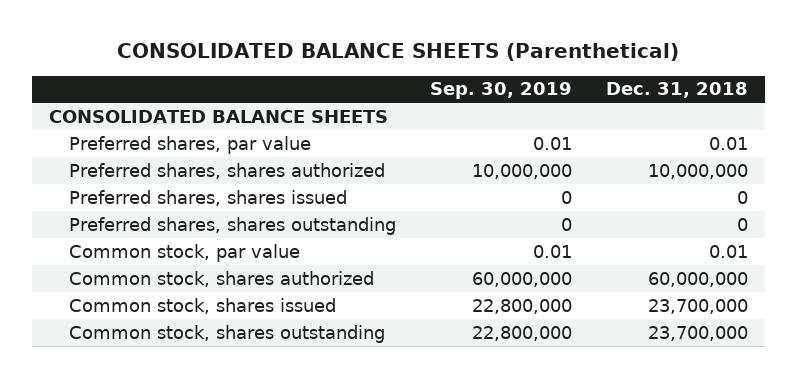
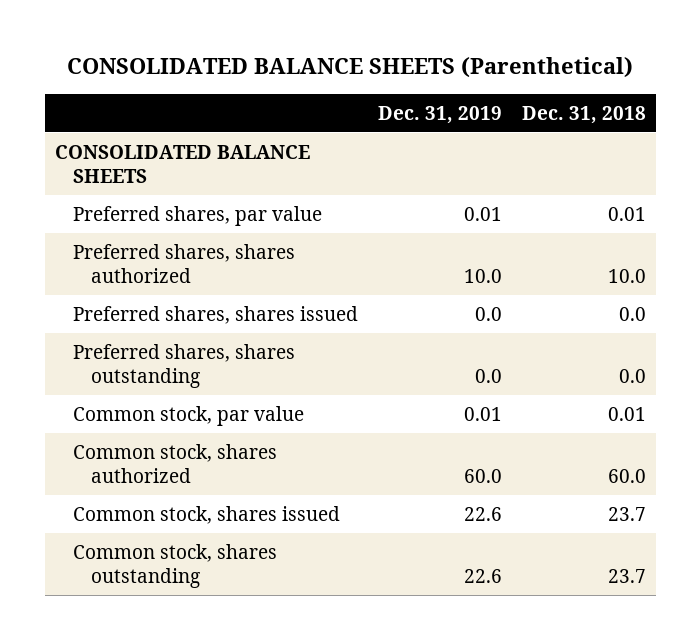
[430,82,573,100] Sep. 30, 2019 -> none
none -> [377,105,502,124] Dec. 31, 2019
[648,163,749,179] 10,000,000 -> [607,268,646,283] 10.0
[737,190,749,204] 0 -> [618,307,646,322] 0.0
[737,217,749,231] 0 -> [618,368,646,383] 0.0
[648,271,749,287] 60,000,000 -> [607,468,646,483] 60.0
[648,298,749,314] 23,700,000 -> [607,507,646,522] 23.7
[648,325,749,341] 23,700,000 -> [607,568,646,583] 23.7

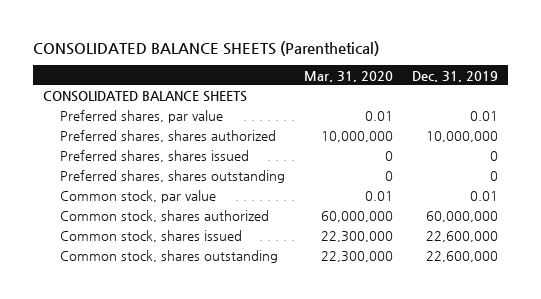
[521,105,646,124] Dec. 31, 2018 -> none
none -> [304,70,394,82] Mar. 31, 2020
[463,268,502,283] 10.0 -> [426,131,499,143] 10,000,000
[474,307,502,322] 0.0 -> [490,151,499,162] 0
[474,368,502,383] 0.0 -> [490,171,499,182] 0
[463,468,502,483] 60.0 -> [426,211,499,223] 60,000,000
[463,507,502,522] 22.6 -> [426,231,499,243] 22,600,000
[463,568,502,583] 22.6 -> [426,251,499,263] 22,600,000

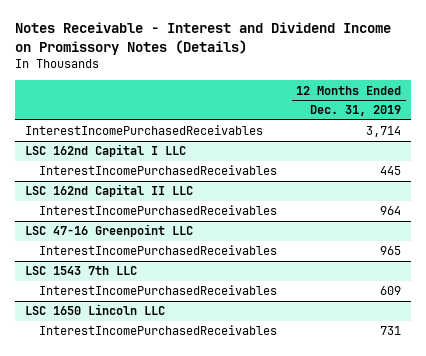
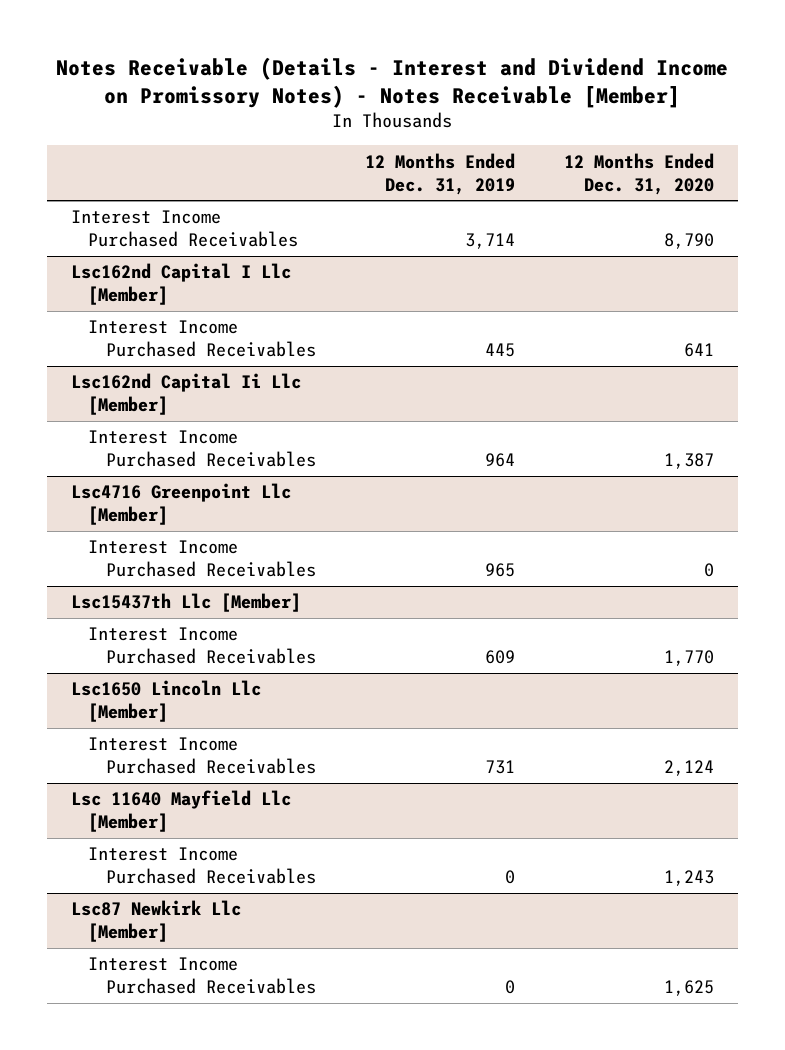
[14,22,391,56] Notes Receivable - Interest and Dividend Income on Promissory Notes (Details) -> [56,56,729,108] Notes Receivable (Details - Interest and Dividend Income on Promissory Notes) - Notes Receivable [Member]
none -> [563,152,714,195] 12 Months Ended Dec. 31, 2020
[24,125,263,136] InterestIncomePurchasedReceivables -> [71,210,299,248] Interest Income Purchased Receivables
[24,144,186,158] LSC 162nd Capital I LLC -> [71,263,292,306] Lsc162nd Capital I Llc [Member]
[38,165,277,176] InterestIncomePurchasedReceivables -> [88,320,316,358] Interest Income Purchased Receivables
[24,184,193,198] LSC 162nd Capital II LLC -> [71,373,302,416] Lsc162nd Capital Ii Llc [Member]
[38,205,277,216] InterestIncomePurchasedReceivables -> [88,430,316,468] Interest Income Purchased Receivables
[24,224,193,238] LSC 47-16 Greenpoint LLC -> [71,483,292,526] Lsc4716 Greenpoint Llc [Member]
[38,245,277,256] InterestIncomePurchasedReceivables -> [88,540,316,578] Interest Income Purchased Receivables
[24,266,137,276] LSC 1543 7th LLC -> [71,593,302,613] Lsc15437th Llc [Member]
[38,285,277,296] InterestIncomePurchasedReceivables -> [88,627,316,665] Interest Income Purchased Receivables
[24,304,165,316] LSC 1650 Lincoln LLC -> [71,680,262,723] Lsc1650 Lincoln Llc [Member]
[38,325,277,336] InterestIncomePurchasedReceivables -> [88,737,316,775] Interest Income Purchased Receivables
none -> [71,790,292,833] Lsc 11640 Mayfield Llc [Member]
none -> [88,847,316,885] Interest Income Purchased Receivables
none -> [71,900,242,943] Lsc87 Newkirk Llc [Member]
none -> [88,957,316,995] Interest Income Purchased Receivables

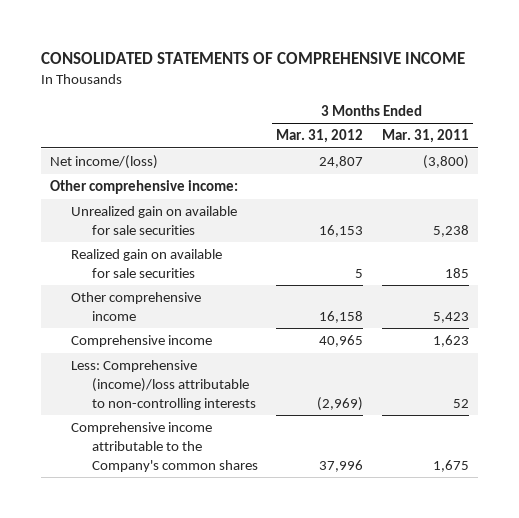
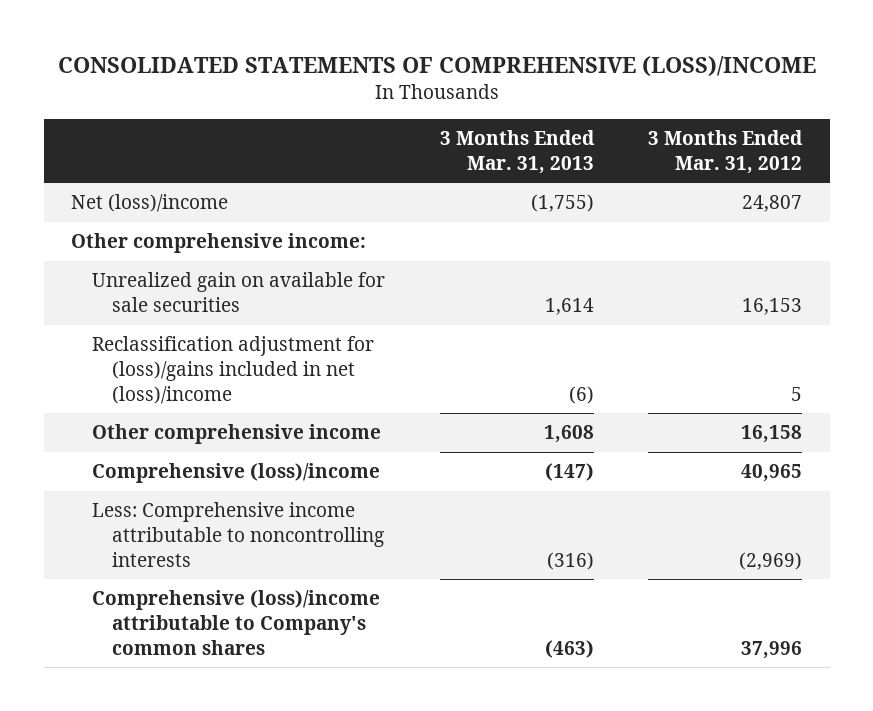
[40,51,465,64] CONSOLIDATED STATEMENTS OF COMPREHENSIVE INCOME -> [57,56,816,78] CONSOLIDATED STATEMENTS OF COMPREHENSIVE (LOSS)/INCOME
[381,129,469,144] Mar. 31, 2011 -> none
none -> [439,129,595,174] 3 Months Ended Mar. 31, 2013
[49,155,158,170] Net income/(loss) -> [71,194,229,213] Net (loss)/income
[70,249,222,278] Realized gain on available for sale securities -> none
none -> [91,336,374,404] Reclassification adjustment for (loss)/gains included in net (loss)/income
[70,335,212,348] Comprehensive income -> [91,463,380,484] Comprehensive (loss)/income
[70,360,256,410] Less: Comprehensive (income)/loss attributable to non-controlling interests -> [91,502,385,567] Less: Comprehensive income attributable to noncontrolling interests
[70,422,258,472] Comprehensive income attributable to the Company's common shares -> [91,590,380,655] Comprehensive (loss)/income attributable to Company's common shares

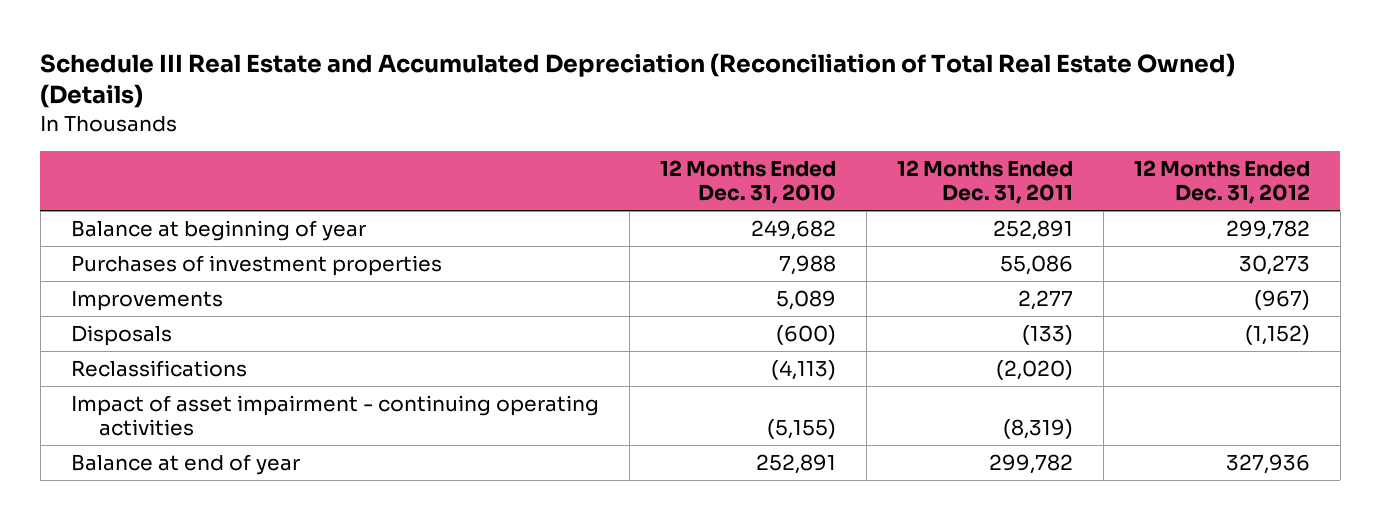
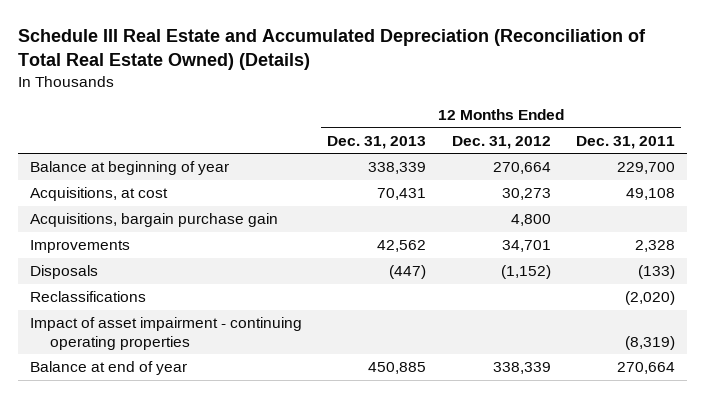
[659,160,836,205] 12 Months Ended Dec. 31, 2010 -> none
none -> [327,135,427,149] Dec. 31, 2013
[70,254,442,276] Purchases of investment properties -> none
[992,219,1073,240] 252,891 -> [616,162,675,175] 229,700
[1225,219,1310,240] 299,782 -> [492,162,551,175] 270,664
none -> [30,187,169,202] Acquisitions, at cost
none -> [30,213,279,228] Acquisitions, bargain purchase gain
[1017,289,1073,310] 2,277 -> [634,240,675,253] 2,328
[1253,289,1310,310] (967) -> [501,240,551,253] 34,701
[70,394,599,437] Impact of asset impairment - continuing operating activities -> [30,317,303,350] Impact of asset impairment - continuing operating properties
[988,453,1073,474] 299,782 -> [616,362,675,375] 270,664
[1225,453,1310,474] 327,936 -> [492,362,551,375] 338,339

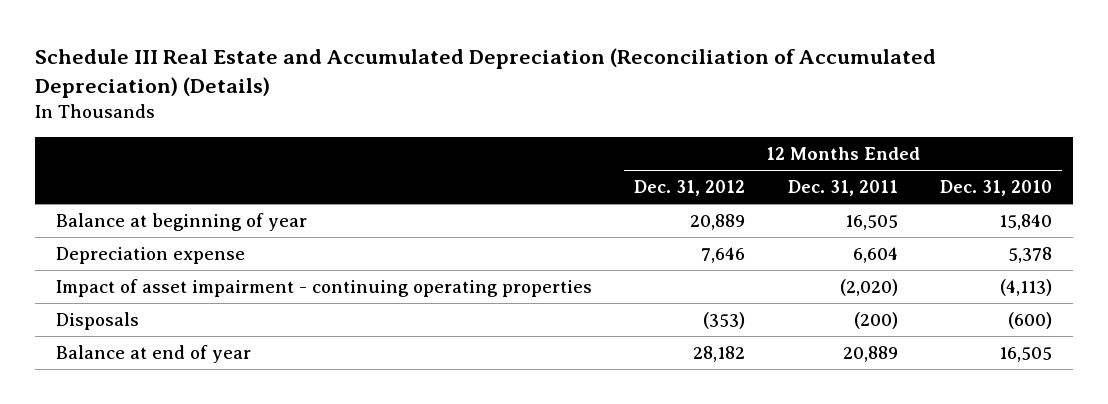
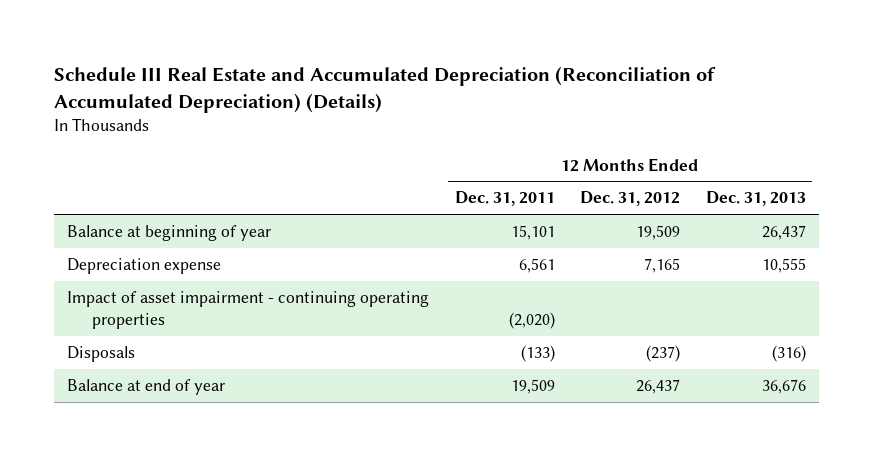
[939,180,1052,197] Dec. 31, 2010 -> none
none -> [705,191,806,207] Dec. 31, 2013
[690,213,746,230] 20,889 -> [636,225,681,241] 19,509
[844,214,898,230] 16,505 -> [510,225,555,241] 15,101
[701,246,746,263] 7,646 -> [644,258,681,274] 7,165
[852,246,898,263] 6,604 -> [518,258,555,274] 6,561
[703,311,746,329] (353) -> [646,345,681,363] (237)
[853,311,898,329] (200) -> [520,345,555,363] (133)
[693,345,746,362] 28,182 -> [636,379,681,395] 26,437
[842,345,898,362] 20,889 -> [510,379,555,395] 19,509

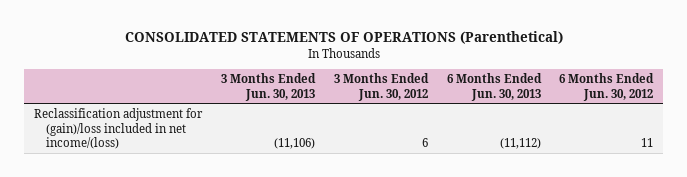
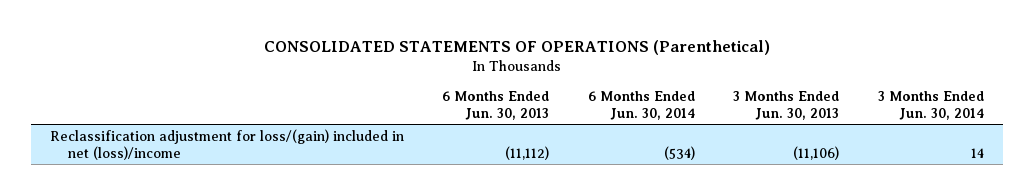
[333,73,429,101] 3 Months Ended Jun. 30, 2012 -> none
[559,73,655,101] 6 Months Ended Jun. 30, 2012 -> none
none -> [587,91,695,120] 6 Months Ended Jun. 30, 2014
none -> [877,91,984,120] 3 Months Ended Jun. 30, 2014
[33,107,203,150] Reclassification adjustment for (gain)/loss included in net income/(loss) -> [49,129,404,160] Reclassification adjustment for loss/(gain) included in net (loss)/income

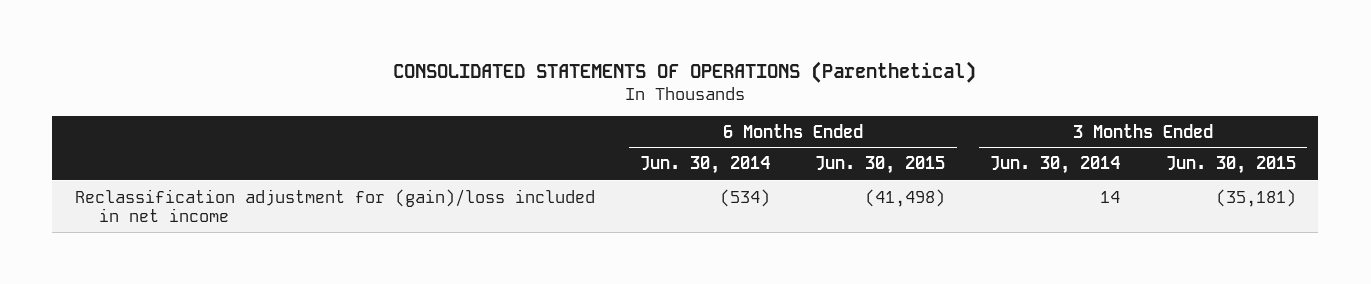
[442,91,550,120] 6 Months Ended Jun. 30, 2013 -> none
[733,91,840,120] 3 Months Ended Jun. 30, 2013 -> none
none -> [815,156,946,175] Jun. 30, 2015
none -> [1165,156,1296,175] Jun. 30, 2015
[49,129,404,160] Reclassification adjustment for loss/(gain) included in net (loss)/income -> [75,188,596,222] Reclassification adjustment for (gain)/loss included in net income

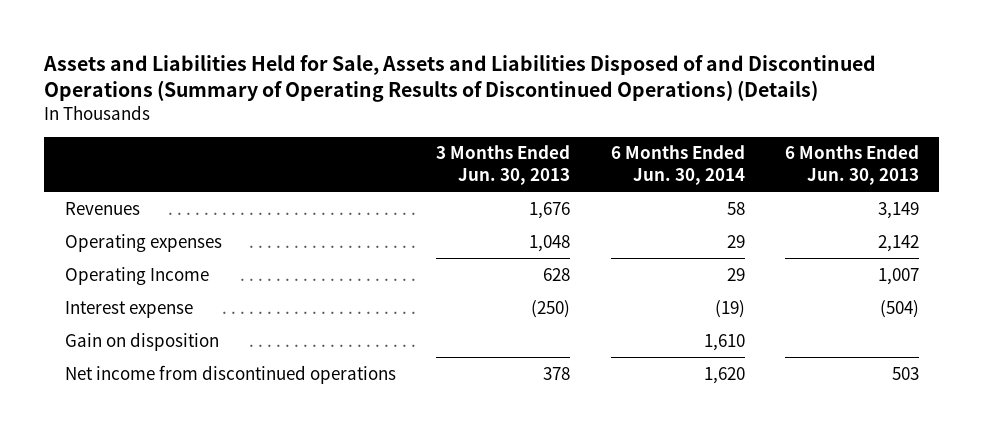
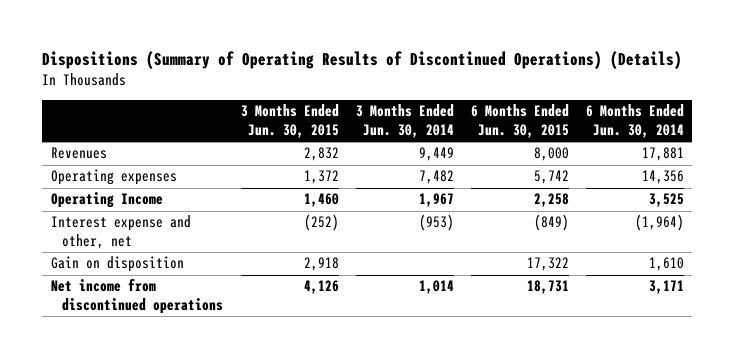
[43,54,877,102] Assets and Liabilities Held for Sale, Assets and Liabilities Disposed of and Discontinued Operations (Summary of Operating Results of Discontinued Operations) (Details) -> [42,51,683,70] Dispositions (Summary of Operating Results of Discontinued Operations) (Details)
[436,145,571,185] 3 Months Ended Jun. 30, 2013 -> none
[785,145,920,185] 6 Months Ended Jun. 30, 2013 -> none
none -> [240,104,339,139] 3 Months Ended Jun. 30, 2015
none -> [355,104,454,139] 3 Months Ended Jun. 30, 2014
none -> [470,104,569,139] 6 Months Ended Jun. 30, 2015
[64,300,193,318] Interest expense -> none
[726,201,745,215] 58 -> [641,147,684,162] 17,881
[726,234,745,248] 29 -> [641,170,684,185] 14,356
[726,267,745,281] 29 -> [648,193,684,208] 3,525
none -> [50,215,191,250] Interest expense and other, net
[703,366,745,384] 1,620 -> [648,280,684,295] 3,171

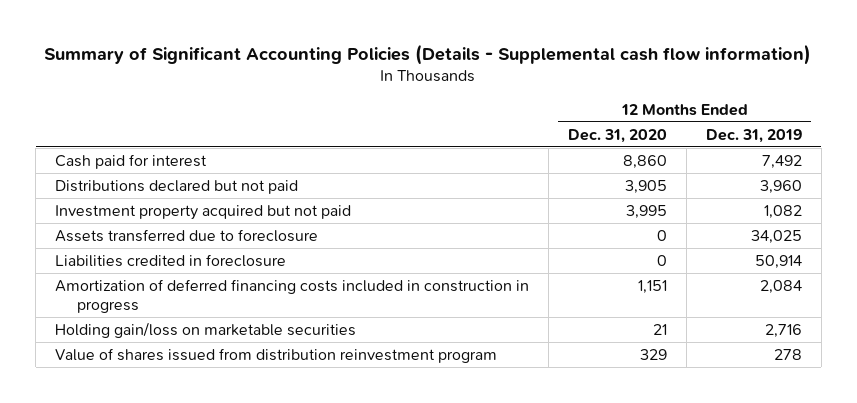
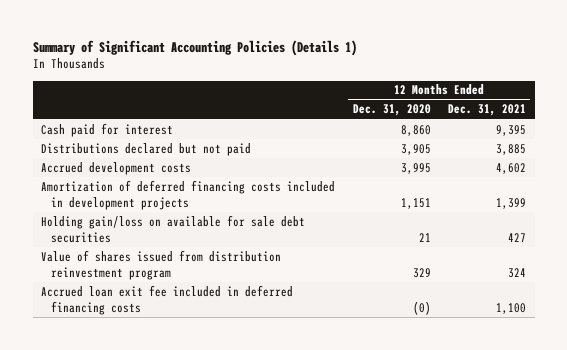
[44,44,812,66] Summary of Significant Accounting Policies (Details - Supplemental cash flow information) -> [32,39,357,56] Summary of Significant Accounting Policies (Details 1)
[705,128,802,143] Dec. 31, 2019 -> none
none -> [448,104,527,117] Dec. 31, 2021
[54,228,318,242] Assets transferred due to foreclosure -> none
[54,253,286,267] Liabilities credited in foreclosure -> none
[54,204,351,220] Investment property acquired but not paid -> [41,161,192,175] Accrued development costs
[54,278,529,314] Amortization of deferred financing costs included in construction in progress -> [41,179,336,210] Amortization of deferred financing costs included in development projects
[54,321,356,338] Holding gain/loss on marketable securities -> [41,214,306,243] Holding gain/loss on available for sale debt securities
none -> [41,284,294,315] Accrued loan exit fee included in deferred financing costs

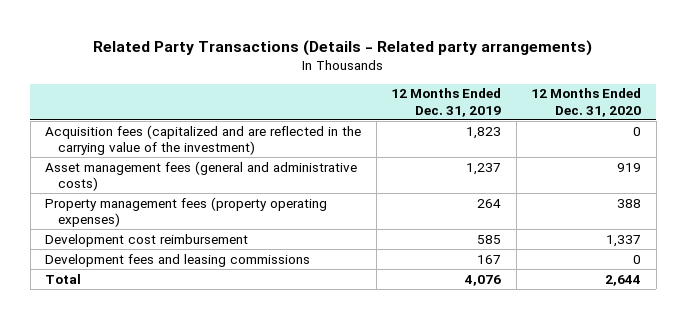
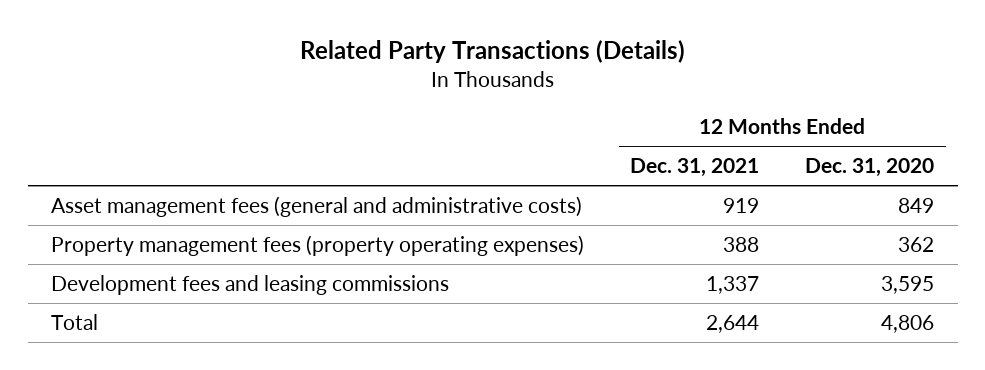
[93,39,593,56] Related Party Transactions (Details - Related party arrangements) -> [299,40,685,64] Related Party Transactions (Details)
[391,88,502,117] 12 Months Ended Dec. 31, 2019 -> none
none -> [630,157,760,177] Dec. 31, 2021
[45,124,362,156] Acquisition fees (capitalized and are reflected in the carrying value of the investment) -> none
[45,233,249,247] Development cost reimbursement -> none
[617,162,642,172] 919 -> [898,197,935,213] 849
[617,198,642,208] 388 -> [898,236,935,252] 362
[633,254,642,264] 0 -> [881,275,935,294] 3,595
[605,274,642,286] 2,644 -> [881,314,935,333] 4,806

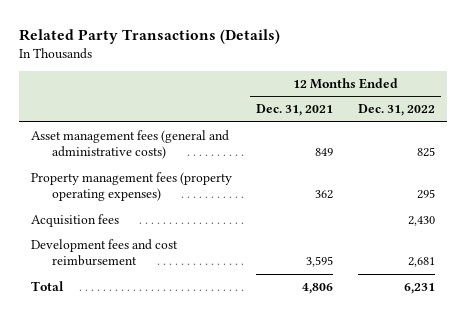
[805,157,935,177] Dec. 31, 2020 -> none
none -> [357,104,435,117] Dec. 31, 2022
[723,197,760,213] 919 -> [315,148,334,157] 849
[723,236,760,252] 388 -> [315,190,334,200] 362
none -> [31,213,120,227] Acquisition fees
[50,274,449,295] Development fees and leasing commissions -> [31,238,179,267] Development fees and cost reimbursement
[706,275,760,294] 1,337 -> [306,256,334,268] 3,595
[706,314,760,333] 2,644 -> [302,282,334,294] 4,806

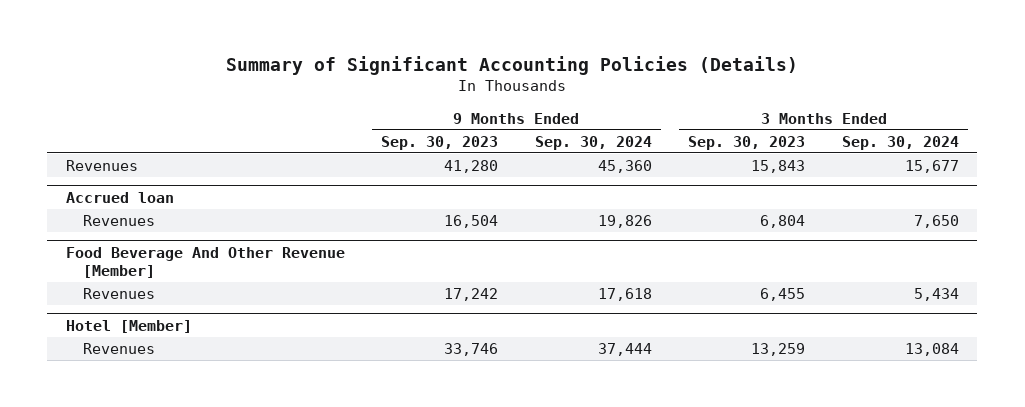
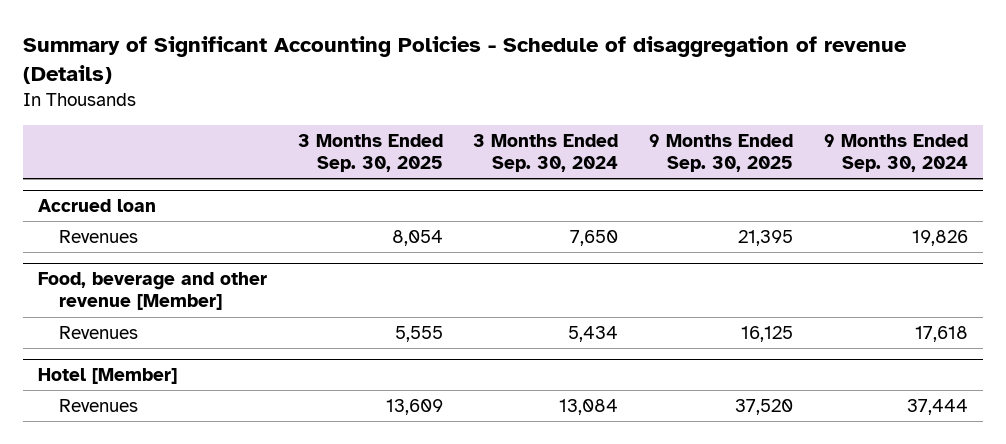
[226,55,799,75] Summary of Significant Accounting Policies (Details) -> [22,35,907,84] Summary of Significant Accounting Policies - Schedule of disaggregation of revenue (Details)
[381,135,499,150] Sep. 30, 2023 -> none
[688,135,806,150] Sep. 30, 2023 -> none
none -> [297,133,443,173] 3 Months Ended Sep. 30, 2025
none -> [648,133,793,173] 9 Months Ended Sep. 30, 2025
[65,160,138,172] Revenues -> none
[65,247,345,278] Food Beverage And Other Revenue [Member] -> [38,272,268,311] Food, beverage and other revenue [Member]

